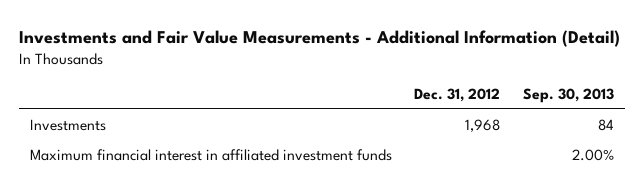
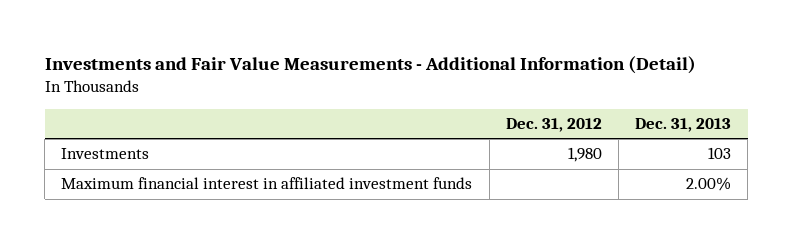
[522,88,614,104] Sep. 30, 2013 -> none
none -> [635,118,732,133] Dec. 31, 2013
[465,119,501,133] 1,968 -> [567,147,602,163] 1,980

